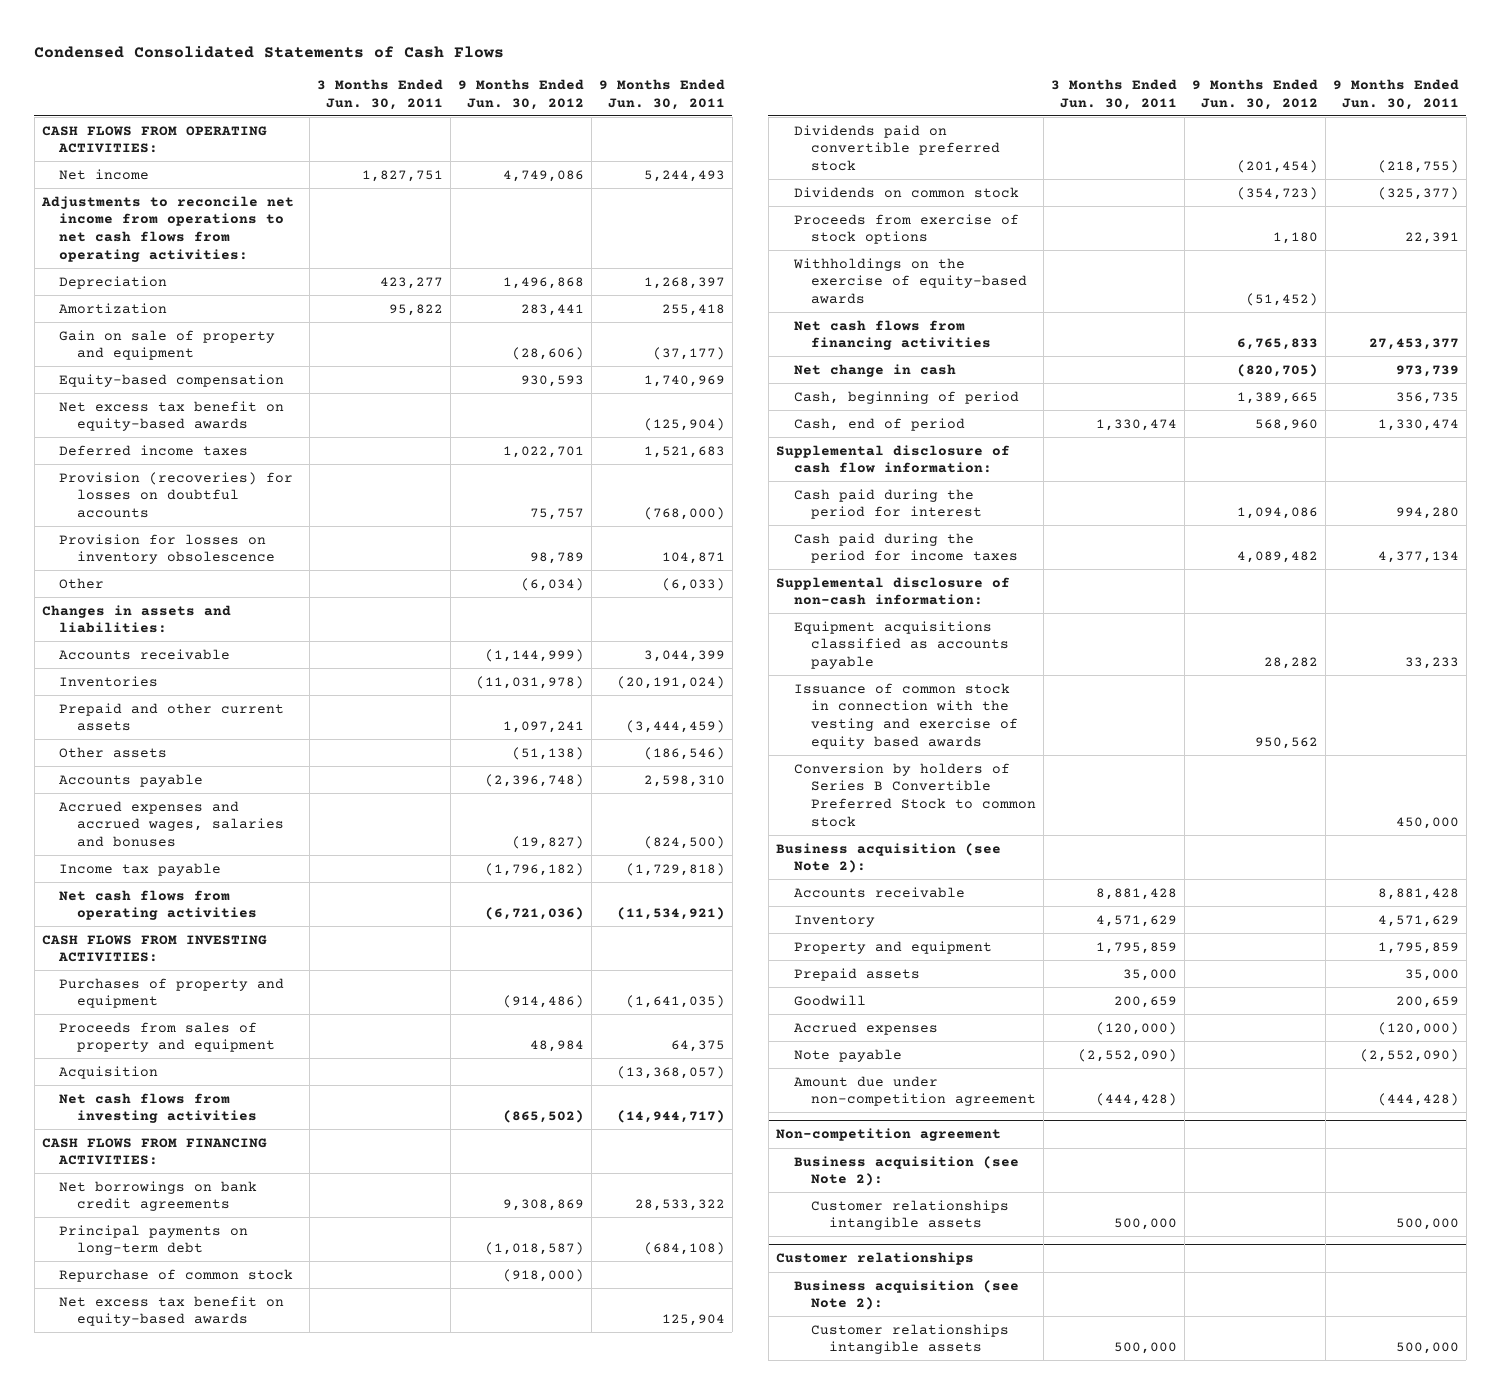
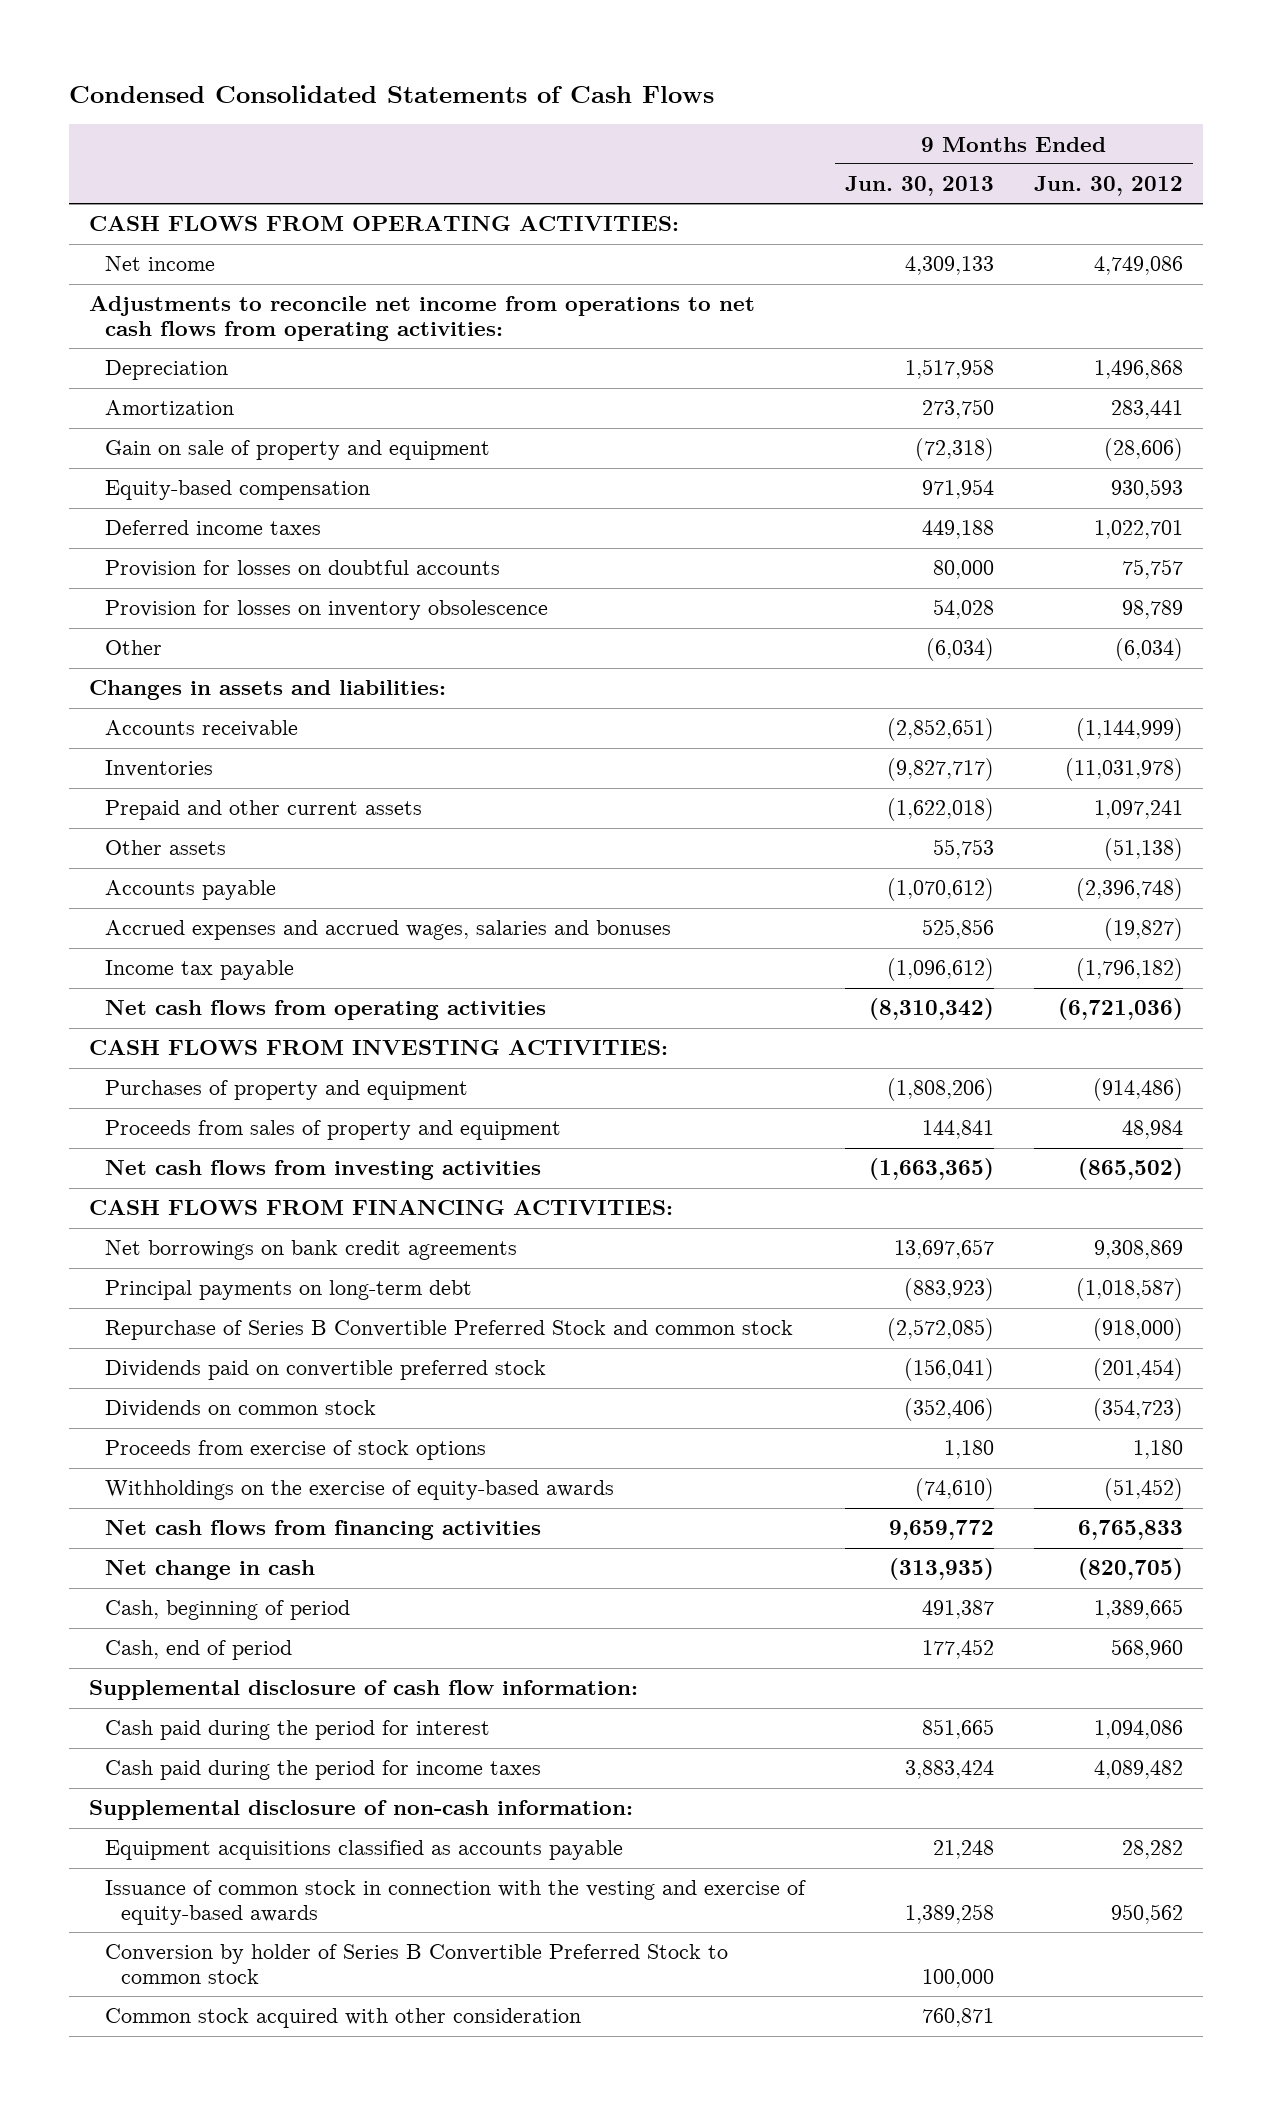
[316,78,443,110] 3 Months Ended Jun. 30, 2011 -> none
[598,78,725,110] 9 Months Ended Jun. 30, 2011 -> none
none -> [844,176,994,197] Jun. 30, 2013
[59,400,285,432] Net excess tax benefit on equity-based awards -> none
[59,471,294,519] Provision (recoveries) for losses on doubtful accounts -> [104,560,500,578] Provision for losses on doubtful accounts
[59,1065,159,1079] Acquisition -> none
[59,1295,285,1327] Net excess tax benefit on equity-based awards -> none
[59,1268,294,1282] Repurchase of common stock -> [104,1320,793,1341] Repurchase of Series B Convertible Preferred Stock and common stock
[775,842,1001,874] Business acquisition (see Note 2): -> none
[793,886,965,898] Accounts receivable -> none
[793,914,875,927] Inventory -> none
[793,940,992,954] Property and equipment -> none
[793,967,920,981] Prepaid assets -> none
[793,994,866,1006] Goodwill -> none
[793,1021,938,1035] Accrued expenses -> none
[793,1048,902,1062] Note payable -> none
[793,1075,1037,1107] Amount due under non-competition agreement -> none
[775,1128,1001,1142] Non-competition agreement -> none
[793,1155,1019,1187] Business acquisition (see Note 2): -> none
[811,1199,1010,1231] Customer relationships intangible assets -> none
[775,1252,974,1266] Customer relationships -> none
[793,1279,1019,1311] Business acquisition (see Note 2): -> none
[811,1323,1010,1355] Customer relationships intangible assets -> none
[793,682,1019,749] Issuance of common stock in connection with the vesting and exercise of equity based awards -> [104,1880,806,1926] Issuance of common stock in connection with the vesting and exercise of equity-based awards
[793,762,1037,827] Conversion by holders of Series B Convertible Preferred Stock to common stock -> [104,1944,728,1985] Conversion by holder of Series B Convertible Preferred Stock to common stock
none -> [104,2008,581,2029] Common stock acquired with other consideration

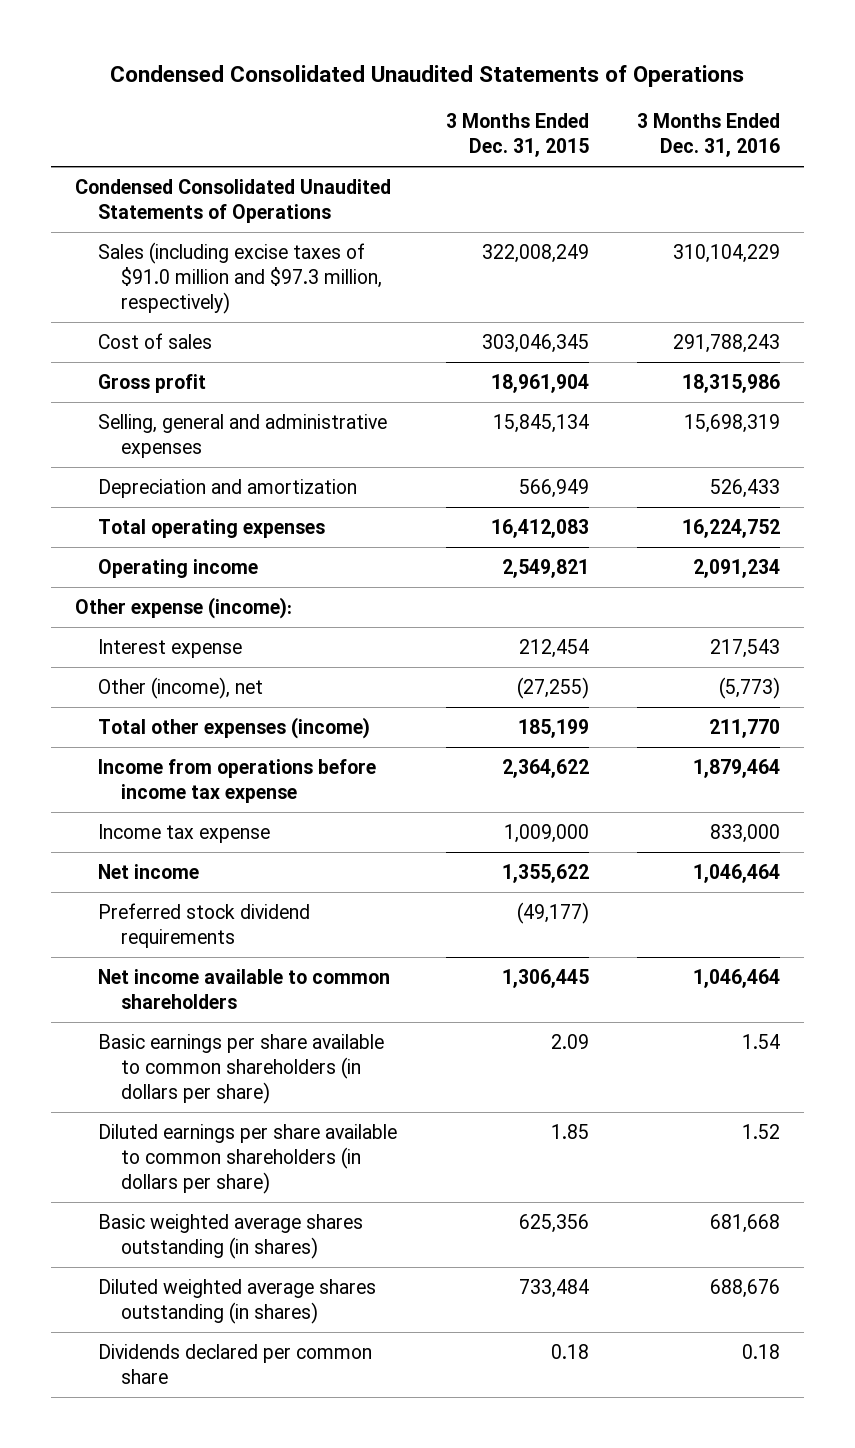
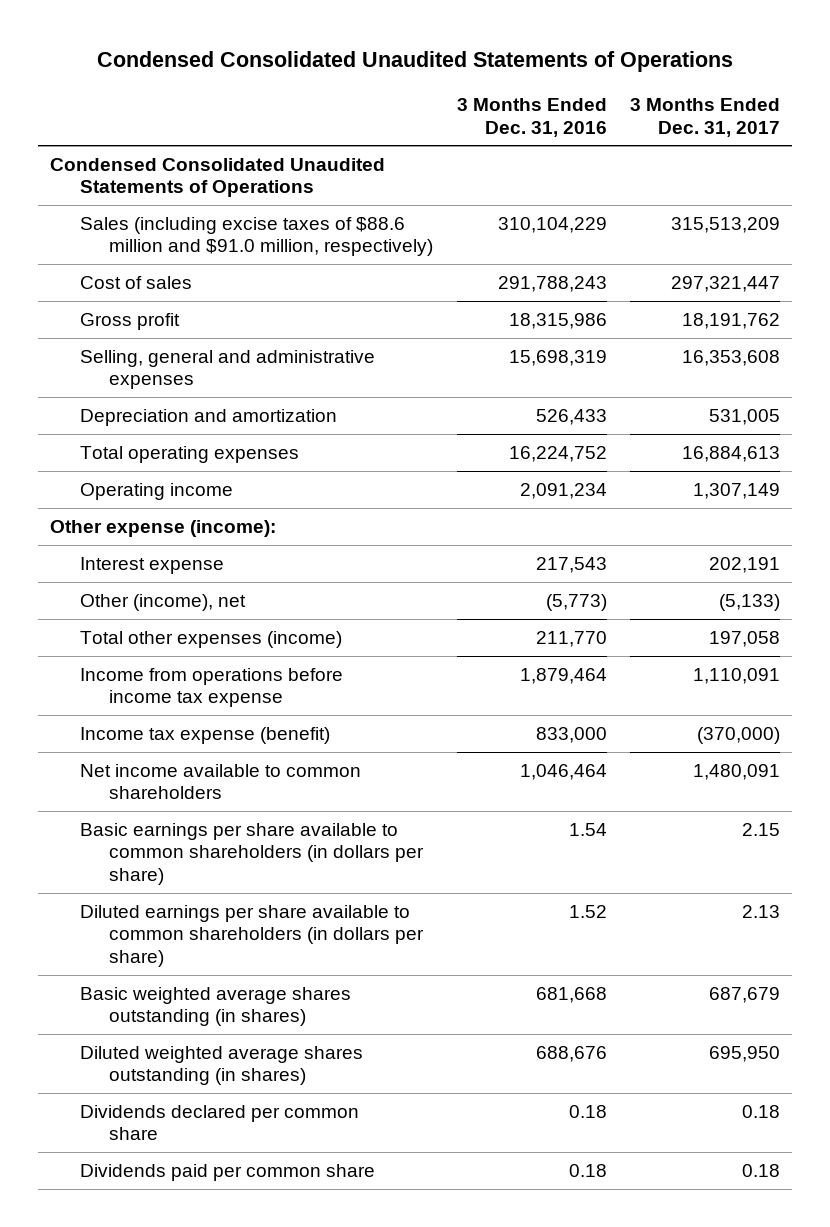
[445,113,589,158] 3 Months Ended Dec. 31, 2015 -> none
none -> [629,97,780,137] 3 Months Ended Dec. 31, 2017
[98,241,383,315] Sales (including excise taxes of $91.0 million and $97.3 million, respectively) -> [79,216,434,257] Sales (including excise taxes of $88.6 million and $91.0 million, respectively)
[98,863,200,879] Net income -> none
[98,902,311,948] Preferred stock dividend requirements -> none
[98,823,271,843] Income tax expense -> [79,726,330,744] Income tax expense (benefit)
none -> [79,1163,375,1181] Dividends paid per common share

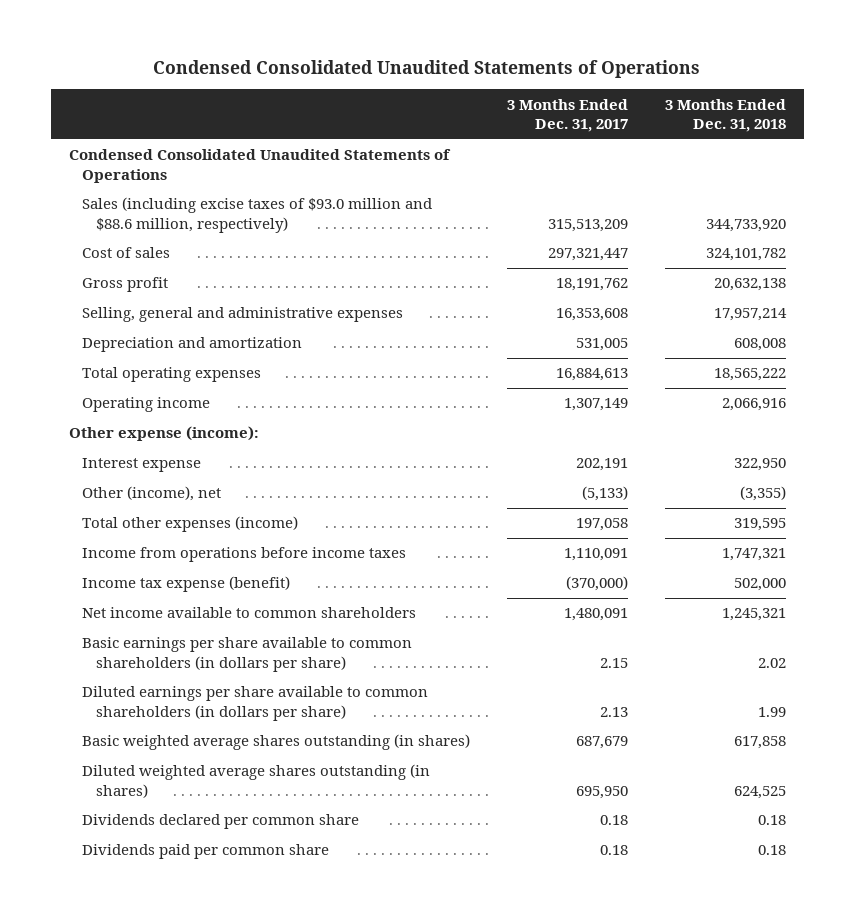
[456,97,607,137] 3 Months Ended Dec. 31, 2016 -> none
none -> [664,98,786,133] 3 Months Ended Dec. 31, 2018
[79,216,434,257] Sales (including excise taxes of $88.6 million and $91.0 million, respectively) -> [82,197,433,233] Sales (including excise taxes of $93.0 million and $88.6 million, respectively)
[79,667,343,708] Income from operations before income tax expense -> [82,547,407,563] Income from operations before income taxes

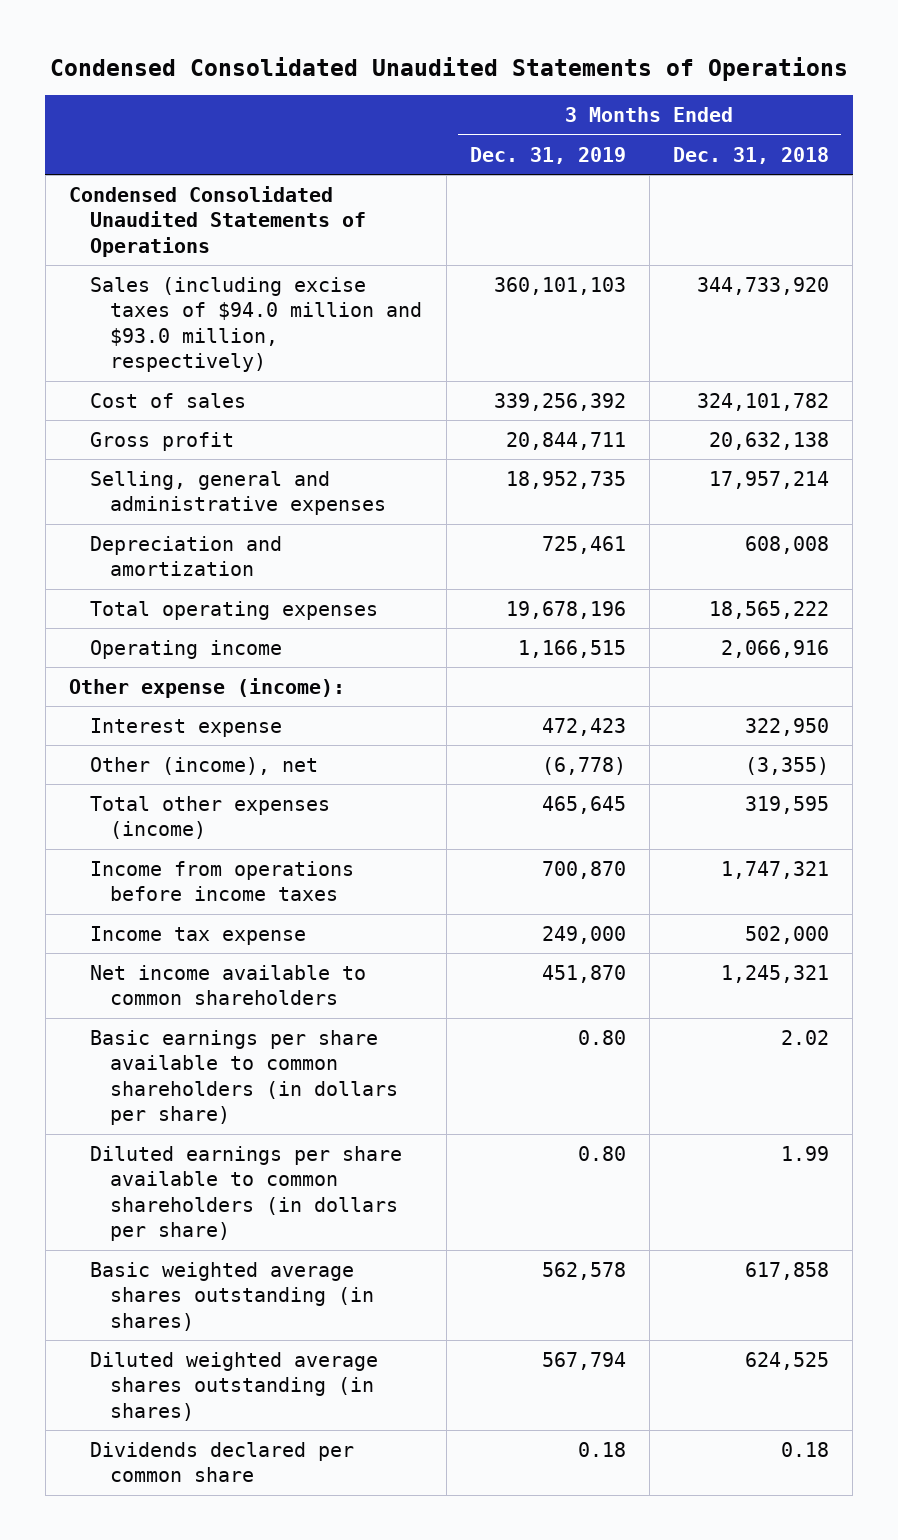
[507,98,629,133] 3 Months Ended Dec. 31, 2017 -> none
none -> [469,146,626,164] Dec. 31, 2019
[82,197,433,233] Sales (including excise taxes of $93.0 million and $88.6 million, respectively) -> [89,276,423,373] Sales (including excise taxes of $94.0 million and $93.0 million, respectively)
[82,576,291,593] Income tax expense (benefit) -> [89,925,306,945] Income tax expense
[82,844,330,860] Dividends paid per common share -> none

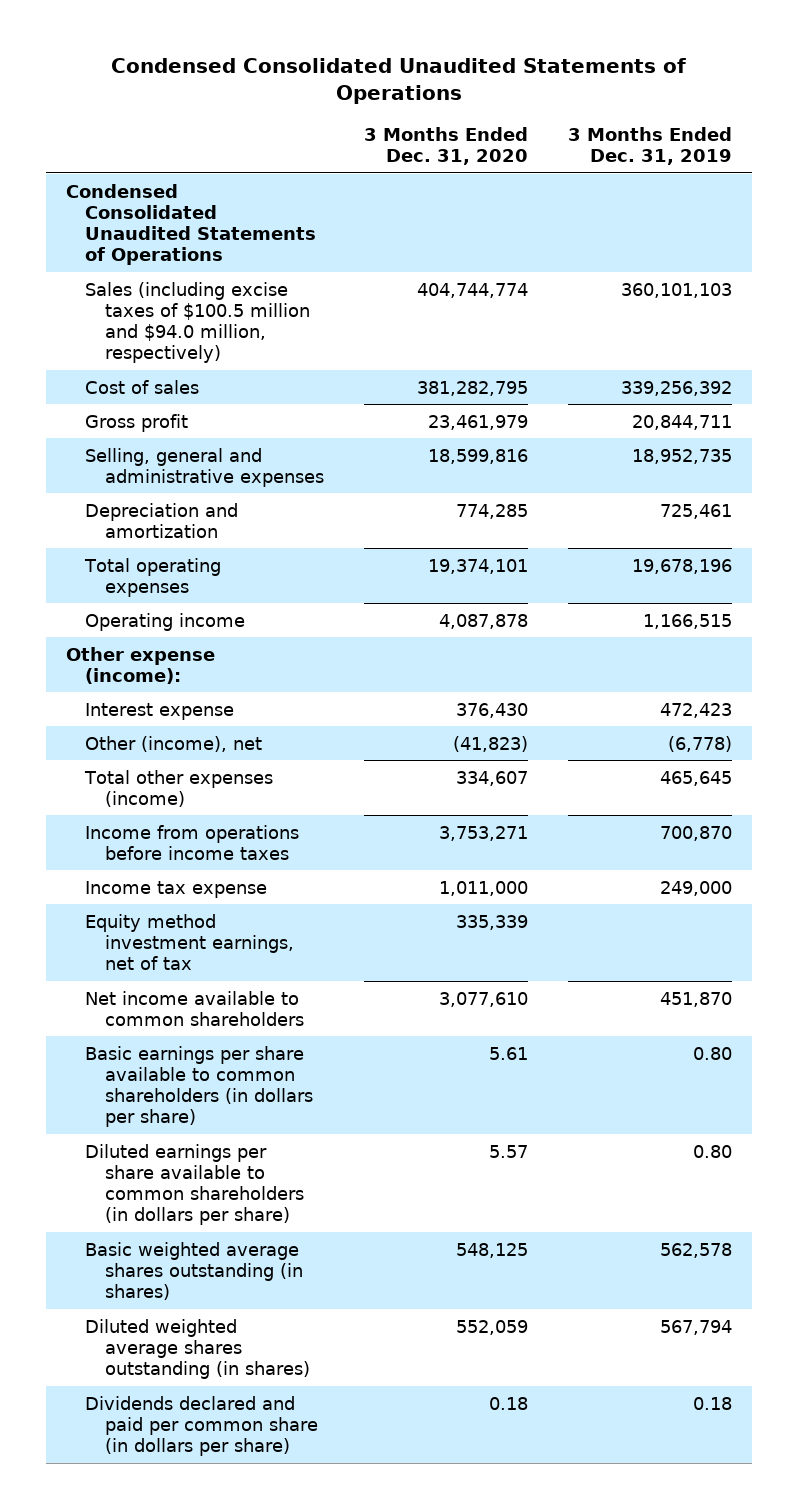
[673,146,830,164] Dec. 31, 2018 -> none
none -> [363,126,528,165] 3 Months Ended Dec. 31, 2020
[89,276,423,373] Sales (including excise taxes of $94.0 million and $93.0 million, respectively) -> [85,281,310,363] Sales (including excise taxes of $100.5 million and $94.0 million, respectively)
none -> [85,913,294,970] Equity method investment earnings, net of tax
[89,1441,354,1483] Dividends declared per common share -> [85,1395,318,1456] Dividends declared and paid per common share (in dollars per share)

